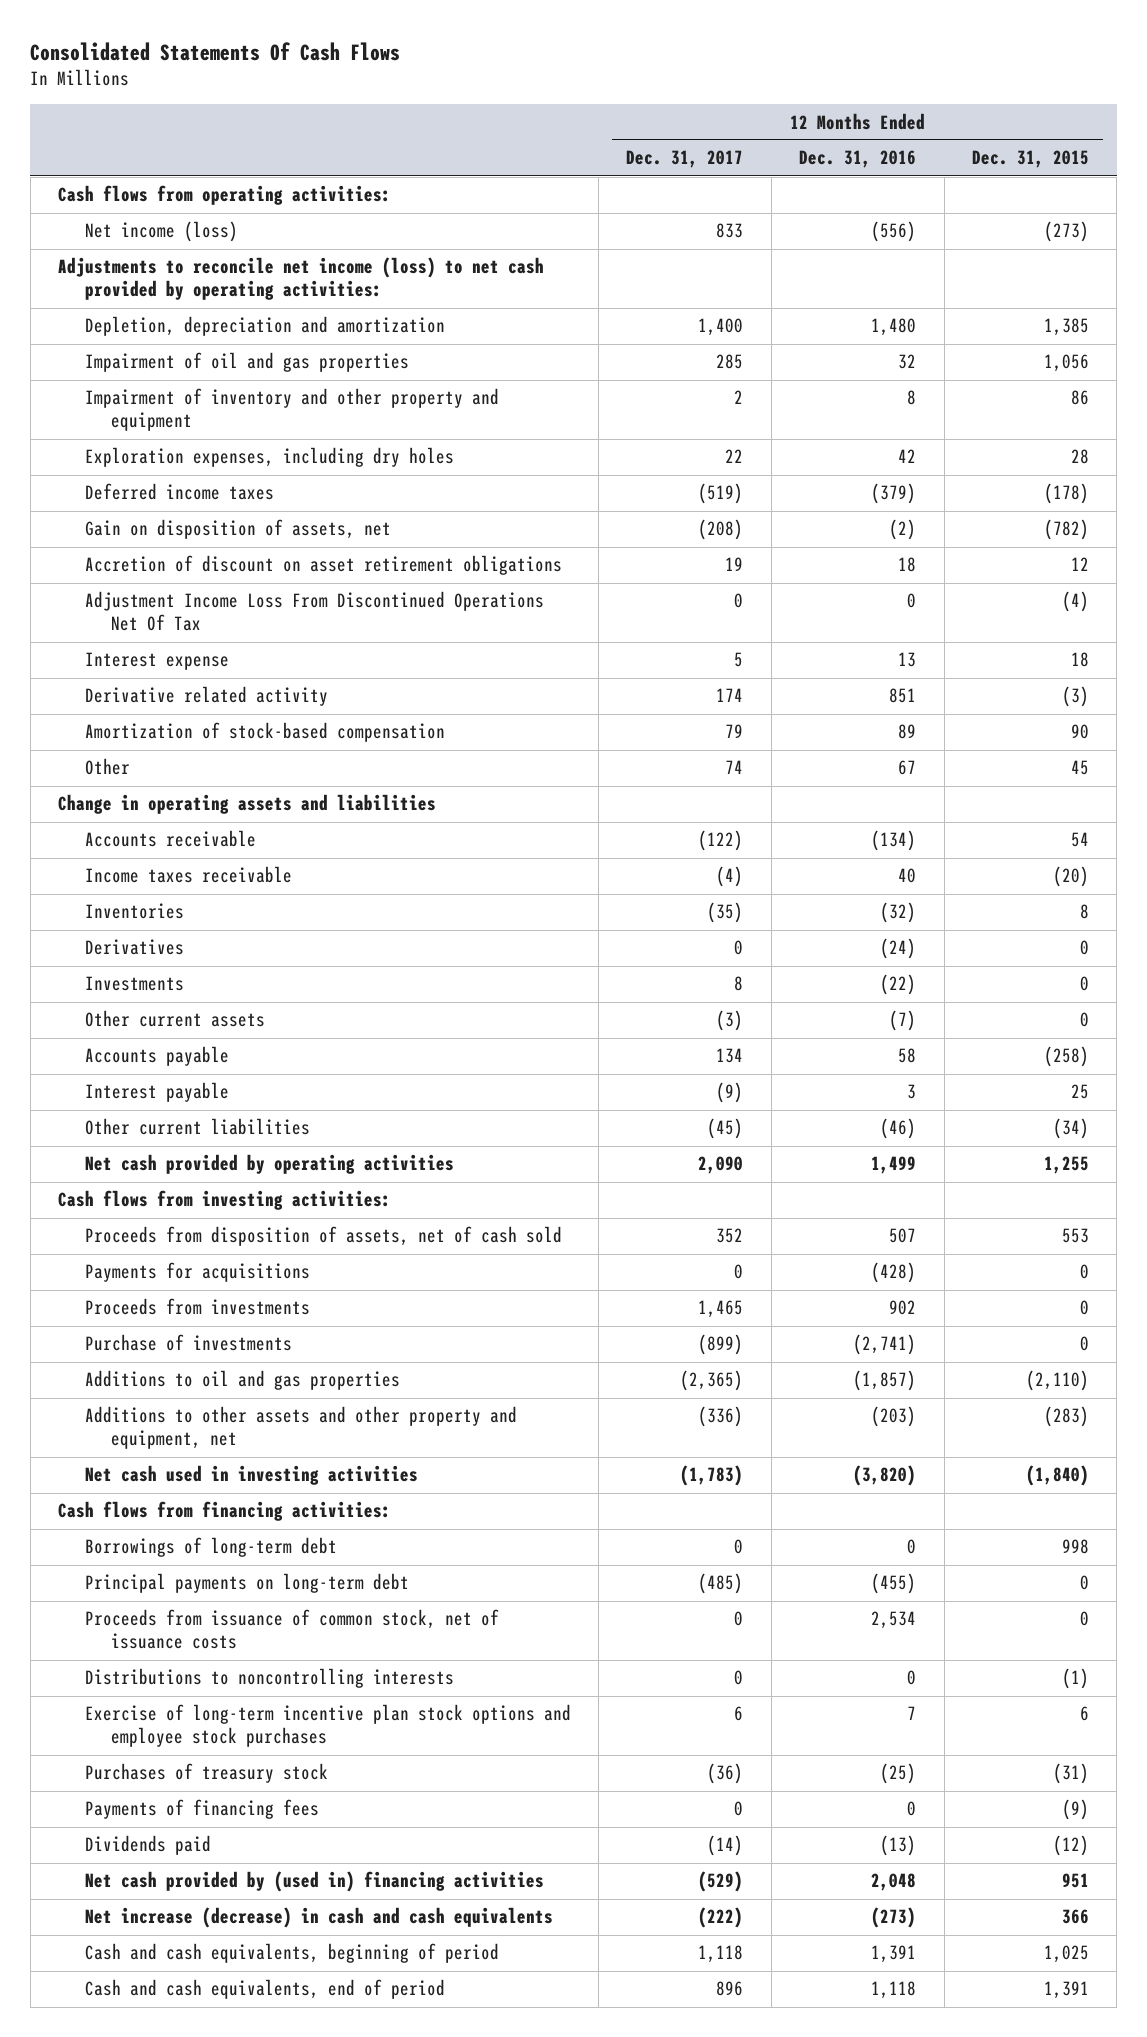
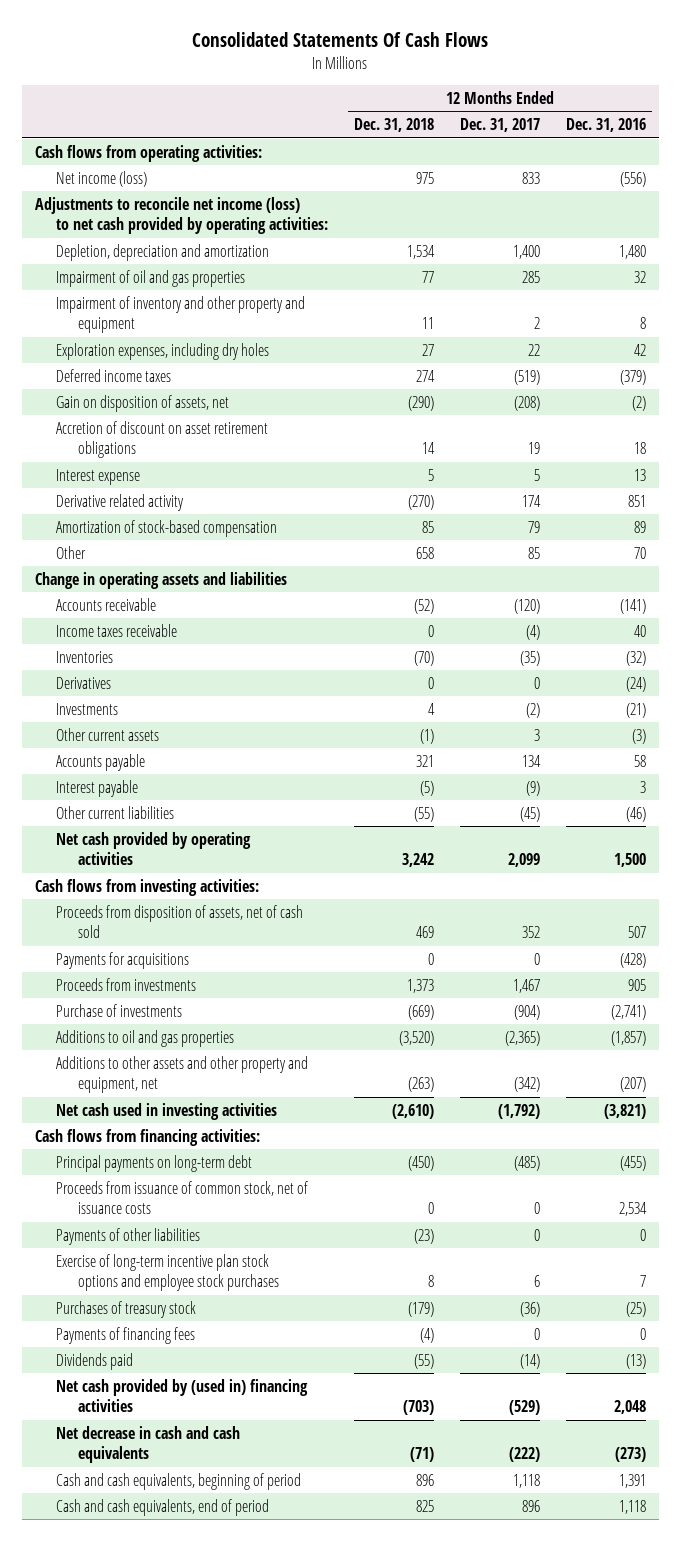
[971,150,1089,169] Dec. 31, 2015 -> none
none -> [354,118,435,133] Dec. 31, 2018
[84,591,544,632] Adjustment Income Loss From Discontinued Operations Net Of Tax -> none
[725,760,744,775] 74 -> [528,546,541,559] 85
[898,760,917,776] 67 -> [634,546,647,559] 70
[698,830,744,852] (122) -> [514,598,541,614] (120)
[871,830,917,852] (134) -> [620,598,647,614] (141)
[734,976,744,992] 8 -> [526,702,541,718] (2)
[880,974,917,996] (22) -> [626,702,647,718] (21)
[716,1010,744,1032] (3) -> [534,728,541,741] 3
[889,1010,917,1032] (7) -> [632,728,647,744] (3)
[698,1156,744,1175] 2,090 -> [508,853,541,868] 2,099
[871,1156,917,1175] 1,499 -> [614,853,647,868] 1,500
[698,1300,744,1319] 1,465 -> [513,978,541,993] 1,467
[889,1300,917,1316] 902 -> [628,978,647,991] 905
[698,1334,744,1356] (899) -> [514,1004,541,1020] (904)
[698,1406,744,1428] (336) -> [514,1077,541,1093] (342)
[871,1406,917,1428] (203) -> [620,1077,647,1093] (207)
[680,1465,744,1487] (1,783) -> [498,1103,541,1119] (1,792)
[853,1465,917,1487] (3,820) -> [604,1103,647,1119] (3,821)
[84,1537,337,1558] Borrowings of long-term debt -> none
[84,1668,454,1689] Distributions to noncontrolling interests -> none
none -> [56,1227,201,1245] Payments of other liabilities
[84,1907,553,1929] Net increase (decrease) in cash and cash equivalents -> [56,1425,241,1464] Net decrease in cash and cash equivalents

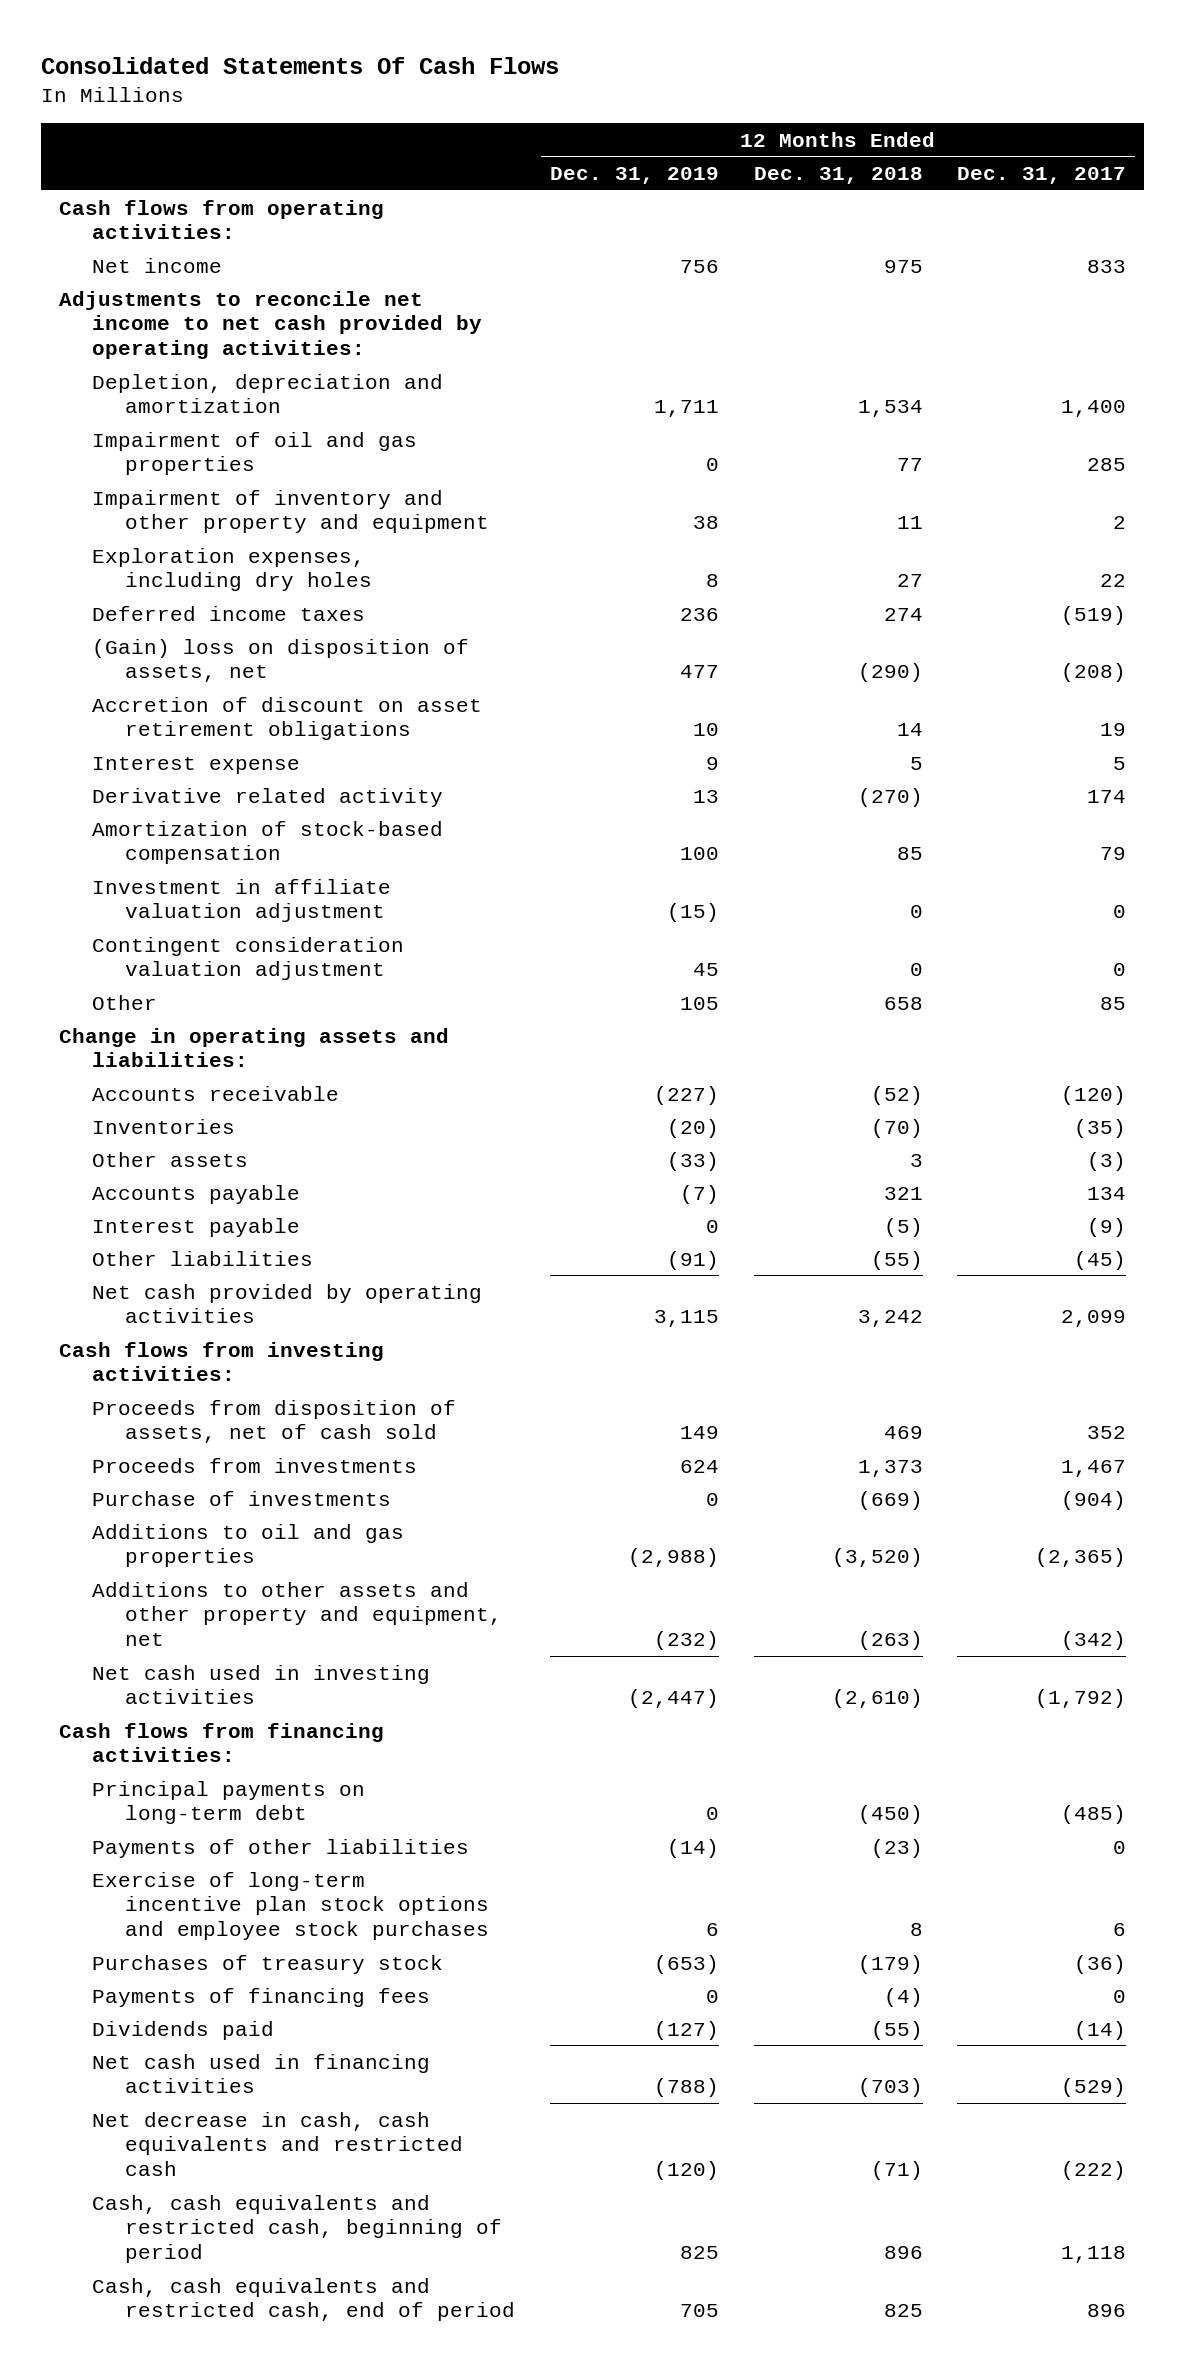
[566,118,647,133] Dec. 31, 2016 -> none
none -> [550,166,720,184] Dec. 31, 2019
[56,170,148,187] Net income (loss) -> [92,257,223,273] Net income
[34,196,329,235] Adjustments to reconcile net income (loss) to net cash provided by operating activities: -> [58,290,483,360] Adjustments to reconcile net income to net cash provided by operating activities:
[56,394,230,412] Gain on disposition of assets, net -> [92,638,470,683] (Gain) loss on disposition of assets, net
none -> [92,878,392,923] Investment in affiliate valuation adjustment
none -> [92,936,405,981] Contingent consideration valuation adjustment
[34,571,287,589] Change in operating assets and liabilities -> [58,1027,449,1068] Change in operating assets and liabilities:
[56,623,178,637] Income taxes receivable -> none
[56,676,112,689] Derivatives -> none
[56,702,119,715] Investments -> none
[56,727,160,741] Other current assets -> [92,1151,249,1167] Other assets
[420,728,435,744] (1) -> [909,1153,923,1167] 3
[534,728,541,741] 3 -> [1087,1151,1127,1171] (3)
[56,805,175,819] Other current liabilities -> [92,1250,314,1266] Other liabilities
[56,951,190,969] Payments for acquisitions -> none
[56,1180,309,1215] Proceeds from issuance of common stock, net of issuance costs -> none
[56,1378,309,1413] Net cash provided by (used in) financing activities -> [92,2053,431,2094] Net cash used in financing activities
[56,1425,241,1464] Net decrease in cash and cash equivalents -> [92,2111,464,2177] Net decrease in cash, cash equivalents and restricted cash
[56,1472,302,1490] Cash and cash equivalents, beginning of period -> [92,2194,503,2264] Cash, cash equivalents and restricted cash, beginning of period
[56,1498,270,1516] Cash and cash equivalents, end of period -> [92,2277,516,2322] Cash, cash equivalents and restricted cash, end of period

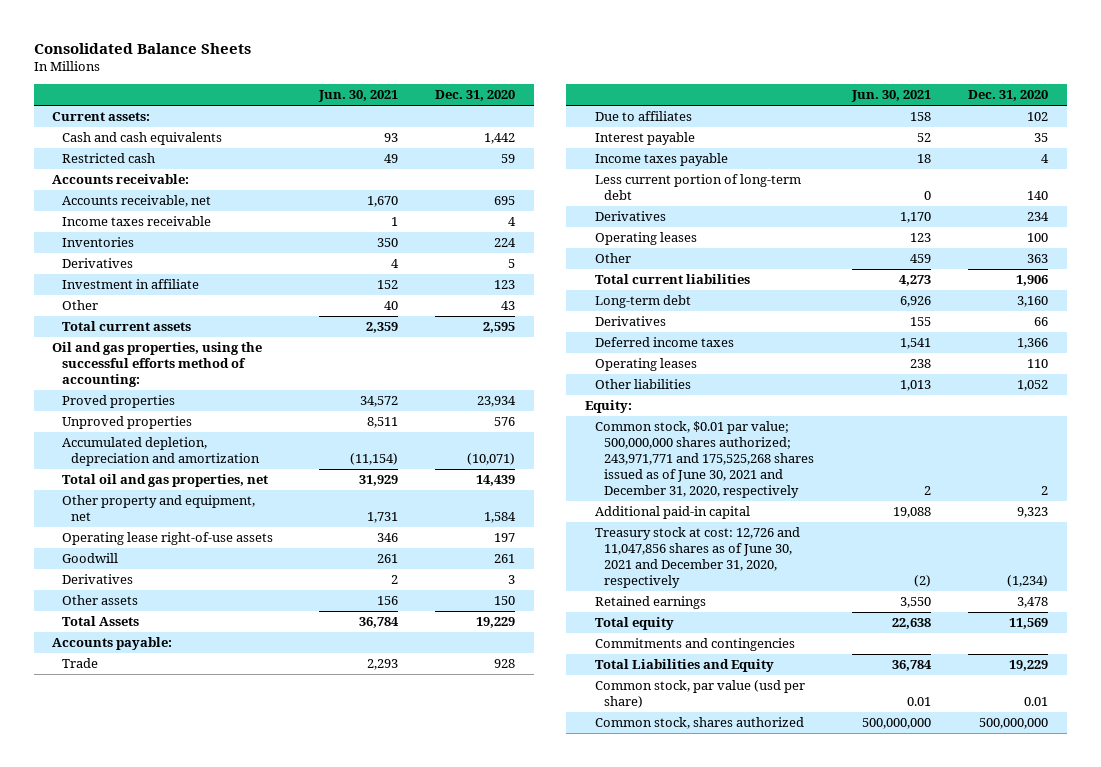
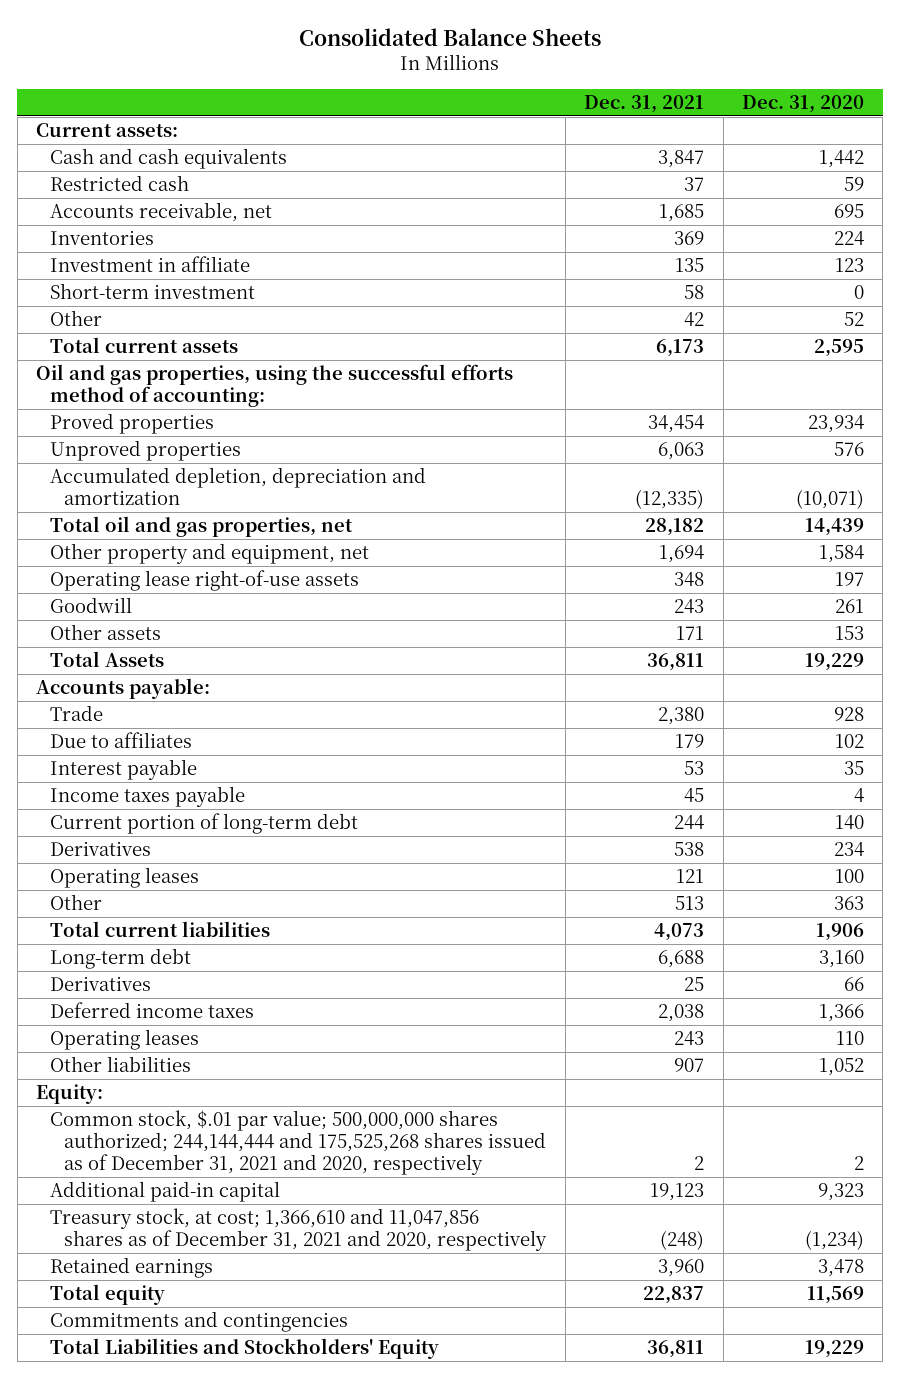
[317,90,398,103] Jun. 30, 2021 -> none
none -> [584,94,705,113] Dec. 31, 2021
[52,174,190,185] Accounts receivable: -> none
[61,216,211,227] Income taxes receivable -> none
[61,258,133,269] Derivatives -> none
none -> [50,283,256,300] Short-term investment
[501,301,516,311] 43 -> [843,312,864,327] 52
[61,574,133,585] Derivatives -> none
[494,596,516,606] 150 -> [834,626,864,641] 153
[594,174,801,201] Less current portion of long-term debt -> [50,813,359,835] Current portion of long-term debt
[594,421,815,498] Common stock, $0.01 par value; 500,000,000 shares authorized; 243,971,771 and 175,525,268 shares issued as of June 30, 2021 and December 31, 2020, respectively -> [50,1110,547,1176] Common stock, $.01 par value; 500,000,000 shares authorized; 244,144,444 and 175,525,268 shares issued as of December 31, 2021 and 2020, respectively
[594,527,800,588] Treasury stock at cost: 12,726 and 11,047,856 shares as of June 30, 2021 and December 31, 2020, respectively -> [50,1208,548,1252] Treasury stock, at cost; 1,366,610 and 11,047,856 shares as of December 31, 2021 and 2020, respectively
[594,680,805,709] Common stock, par value (usd per share) -> none
[594,717,804,730] Common stock, shares authorized -> none
[594,659,774,673] Total Liabilities and Equity -> [50,1338,440,1360] Total Liabilities and Stockholders' Equity

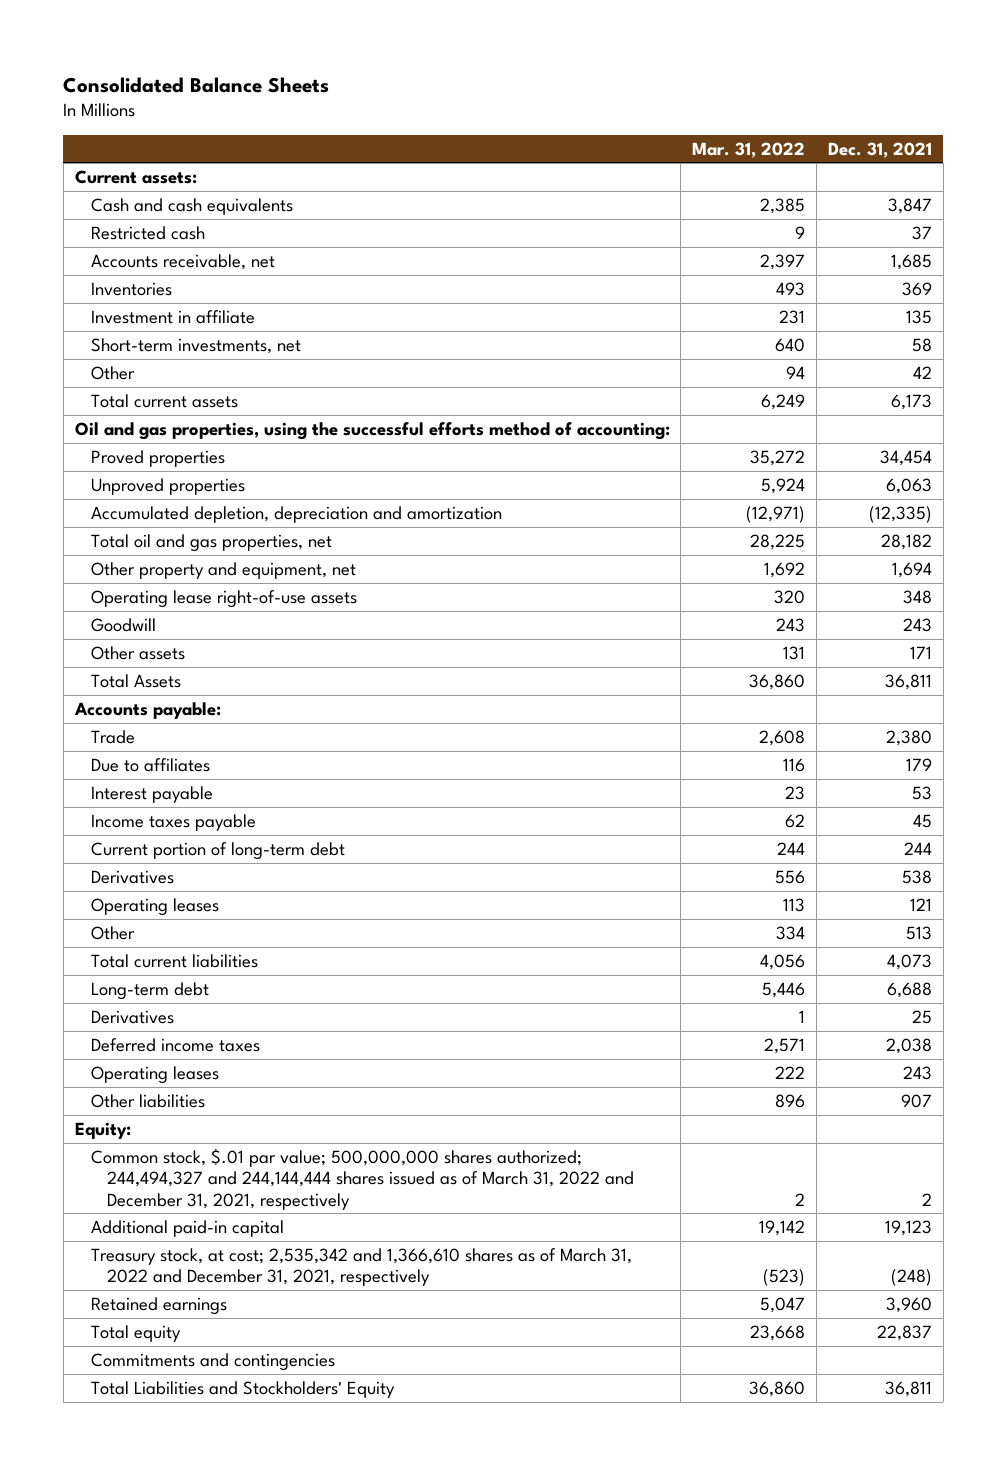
[741,94,864,113] Dec. 31, 2020 -> none
none -> [692,141,806,158] Mar. 31, 2022
[50,283,256,300] Short-term investment -> [90,337,301,354] Short-term investments, net
[50,1110,547,1176] Common stock, $.01 par value; 500,000,000 shares authorized; 244,144,444 and 175,525,268 shares issued as of December 31, 2021 and 2020, respectively -> [90,1147,634,1210] Common stock, $.01 par value; 500,000,000 shares authorized; 244,494,327 and 244,144,444 shares issued as of March 31, 2022 and December 31, 2021, respectively
[50,1208,548,1252] Treasury stock, at cost; 1,366,610 and 11,047,856 shares as of December 31, 2021 and 2020, respectively -> [90,1247,632,1287] Treasury stock, at cost; 2,535,342 and 1,366,610 shares as of March 31, 2022 and December 31, 2021, respectively

